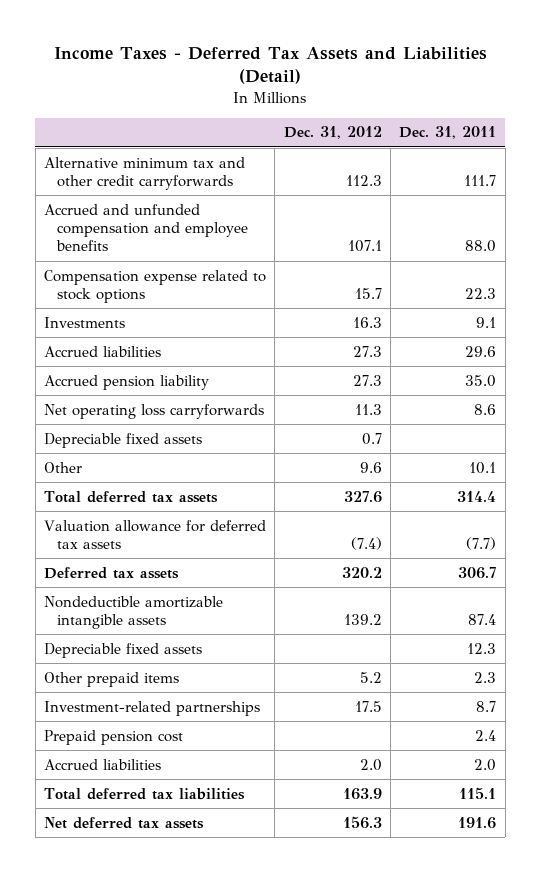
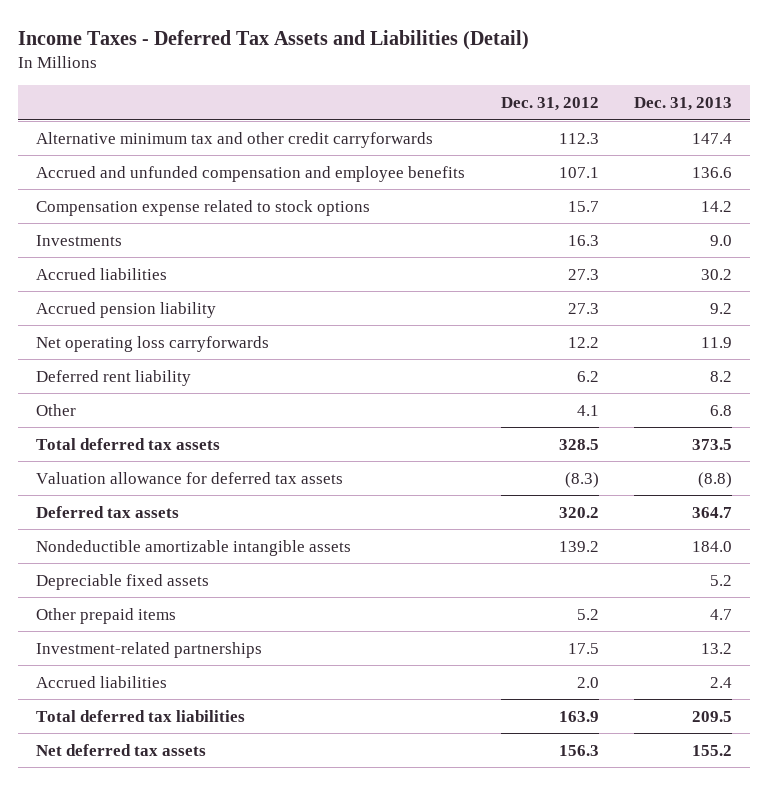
[399,126,497,140] Dec. 31, 2011 -> none
none -> [634,97,733,112] Dec. 31, 2013
[44,432,203,448] Depreciable fixed assets -> none
[354,403,382,415] 11.3 -> [567,336,599,348] 12.2
none -> [36,369,192,386] Deferred rent liability
[359,461,382,473] 9.6 -> [576,404,599,416] 4.1
[343,490,382,503] 327.6 -> [558,438,599,450] 328.5
[350,537,382,551] (7.4) -> [564,471,599,488] (8.3)
[44,729,184,745] Prepaid pension cost -> none

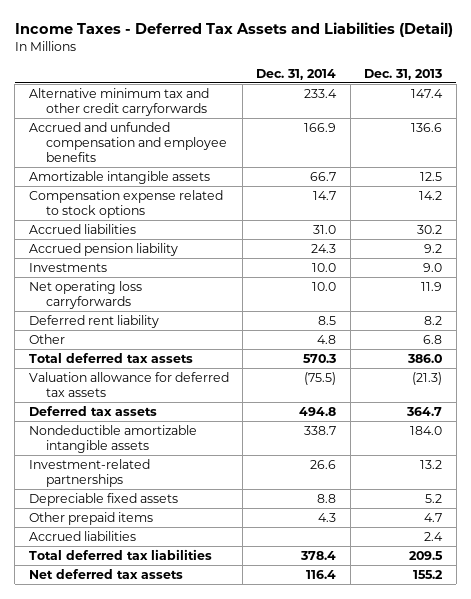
[500,97,599,112] Dec. 31, 2012 -> none
none -> [256,68,337,80] Dec. 31, 2014
none -> [28,170,210,184] Amortizable intangible assets
[36,234,123,246] Investments -> [28,262,107,272] Investments
[692,438,733,450] 373.5 -> [407,353,443,363] 386.0
[698,471,733,488] (8.8) -> [412,371,443,385] (21.3)
[36,641,263,658] Investment-related partnerships -> [28,458,150,487] Investment-related partnerships

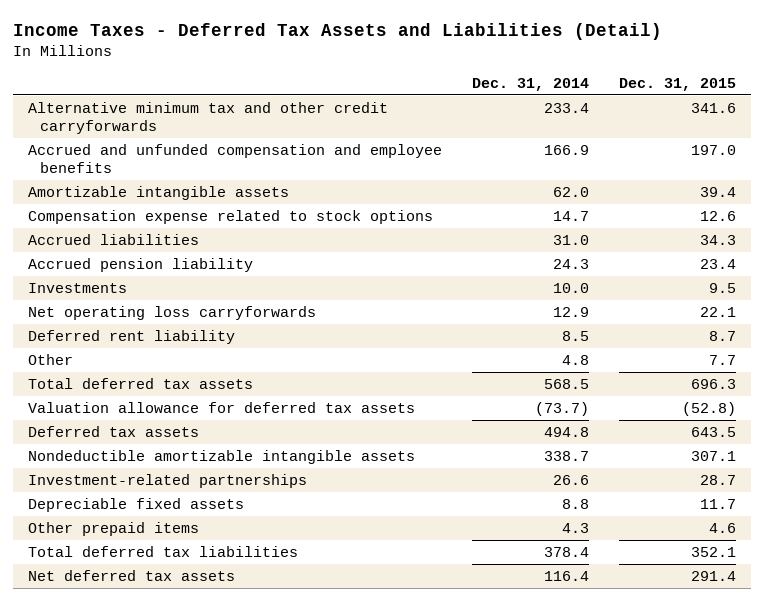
[364,68,443,80] Dec. 31, 2013 -> none
none -> [618,77,736,91] Dec. 31, 2015
[310,171,337,181] 66.7 -> [552,186,589,197] 62.0
[312,281,337,291] 10.0 -> [552,306,589,317] 12.9
[303,353,337,363] 570.3 -> [543,378,589,389] 568.5
[304,371,337,385] (75.5) -> [534,401,589,416] (73.7)
[28,530,136,541] Accrued liabilities -> none

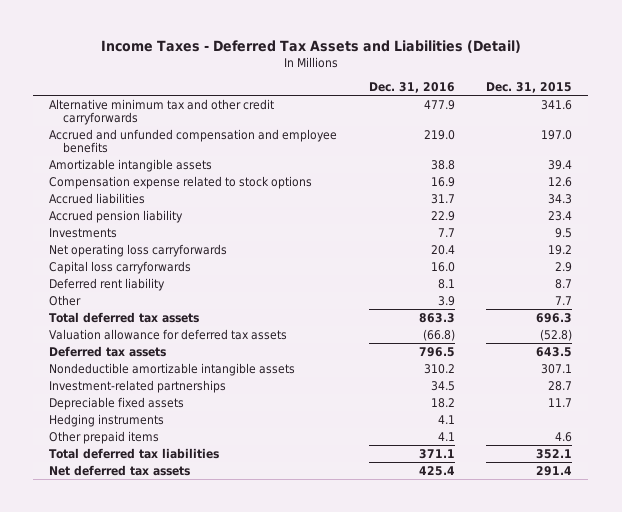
[471,77,589,91] Dec. 31, 2014 -> none
none -> [368,82,455,94] Dec. 31, 2016
[699,306,736,317] 22.1 -> [548,244,573,255] 19.2
none -> [49,260,192,274] Capital loss carryforwards
none -> [49,413,165,427] Hedging instruments

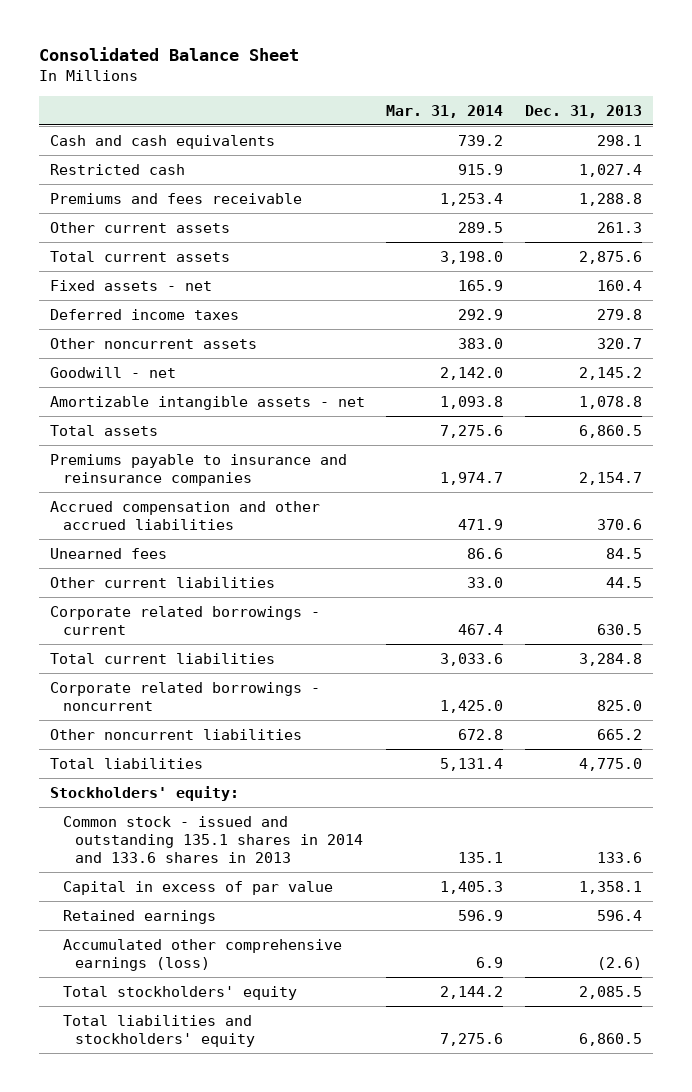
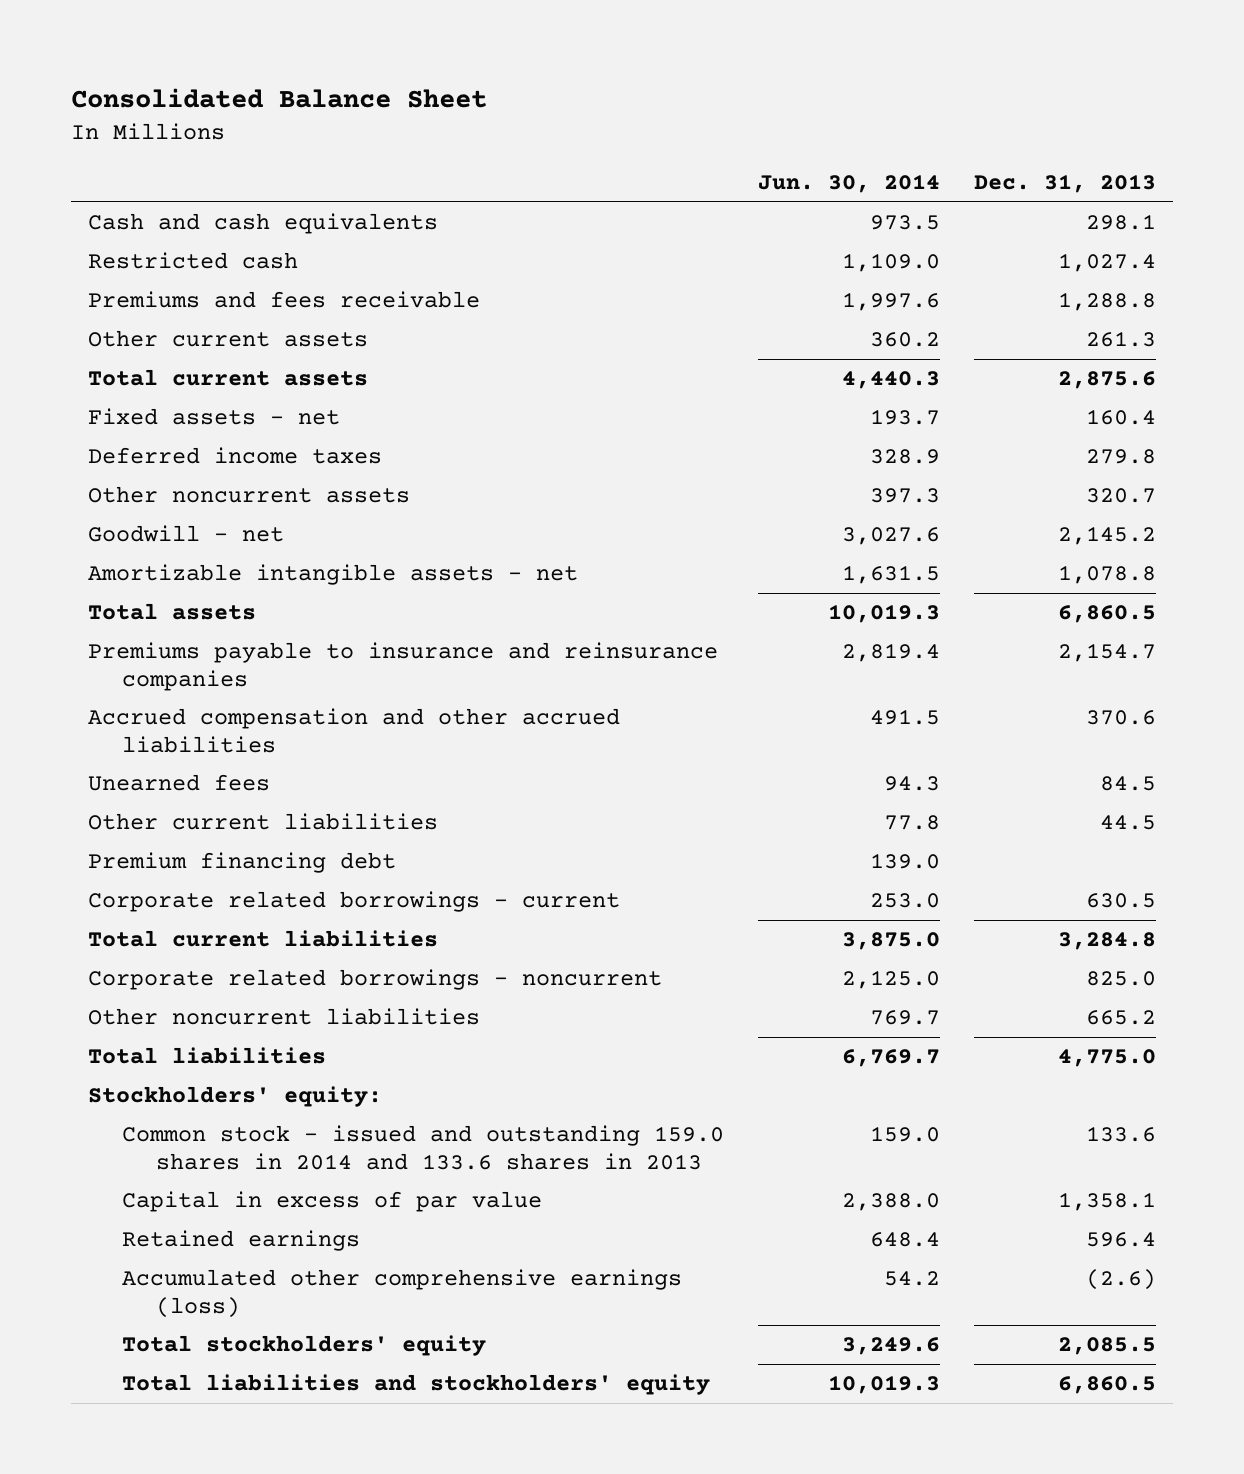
[386,104,504,118] Mar. 31, 2014 -> none
none -> [758,174,941,194] Jun. 30, 2014
none -> [87,852,396,874] Premium financing debt
[62,815,364,863] Common stock - issued and outstanding 135.1 shares in 2014 and 133.6 shares in 2013 -> [122,1125,725,1170] Common stock - issued and outstanding 159.0 shares in 2014 and 133.6 shares in 2013

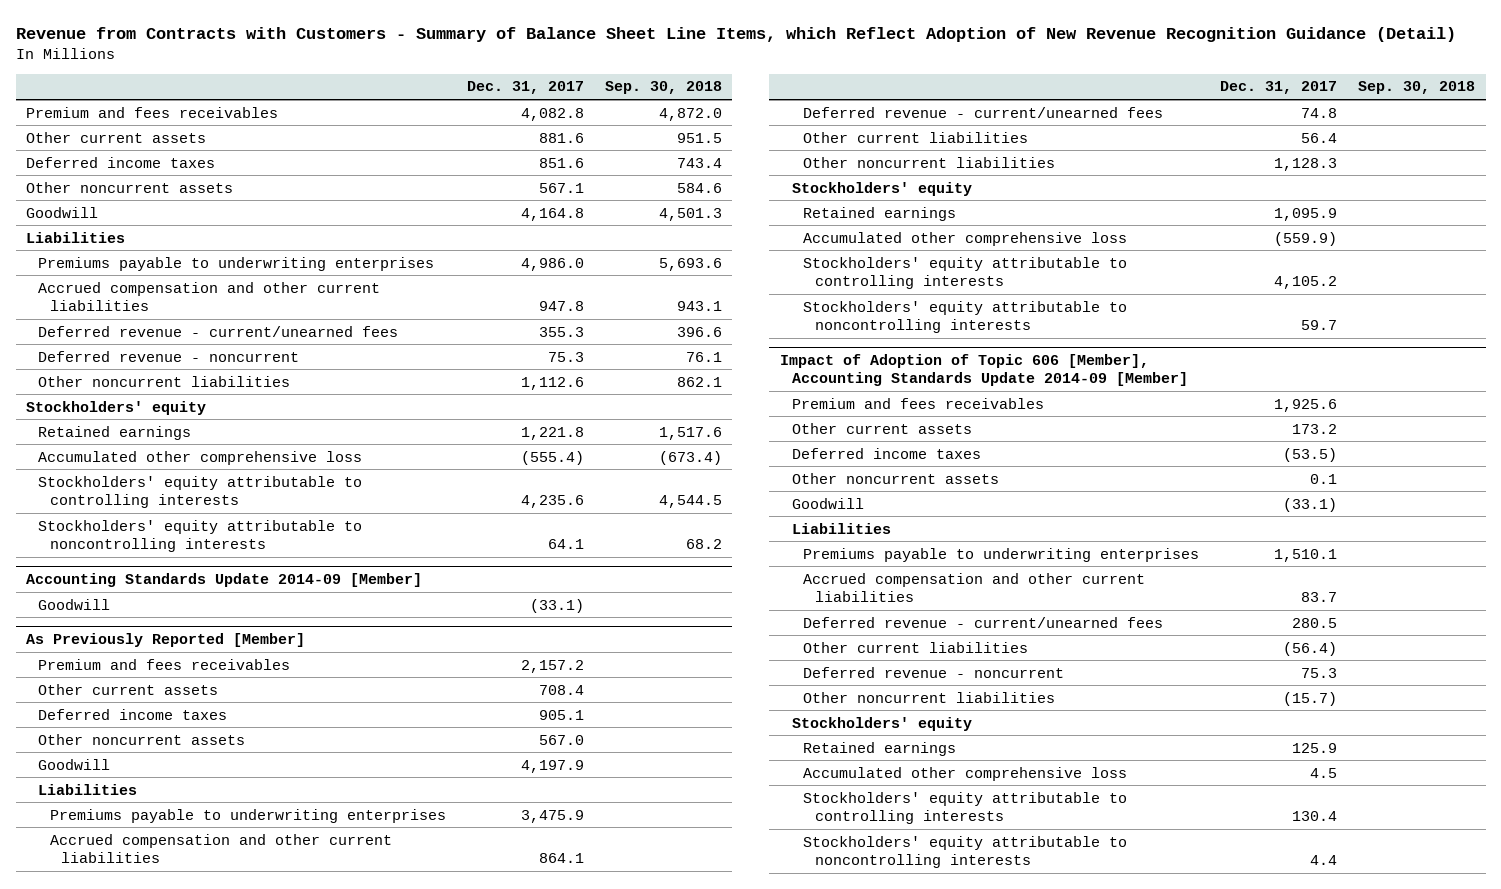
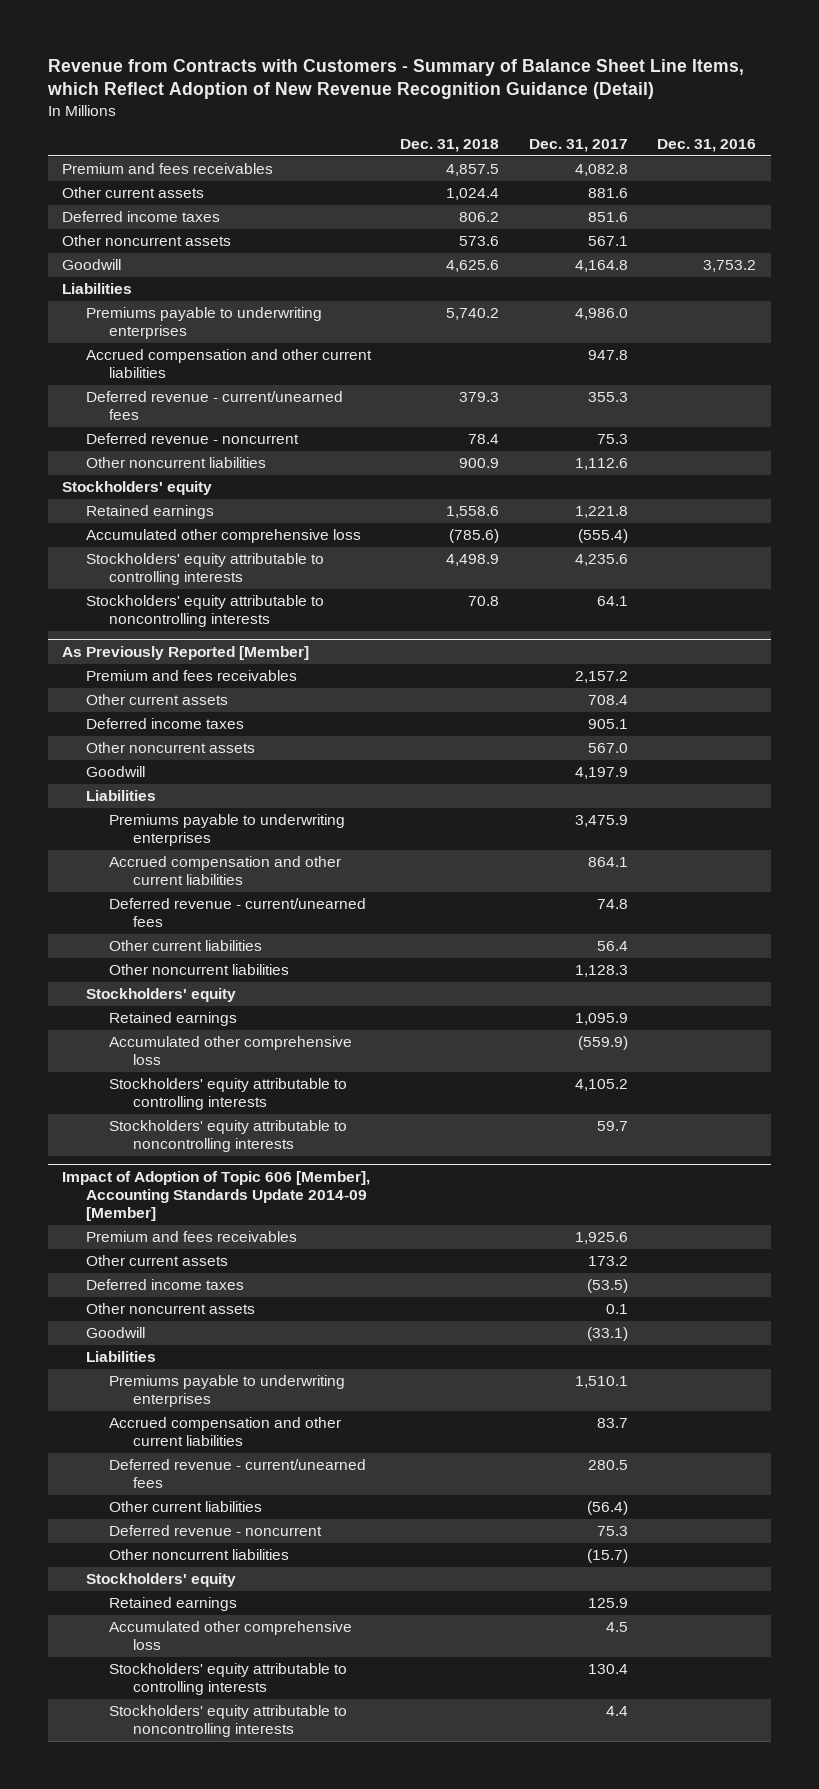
[604,81,722,95] Sep. 30, 2018 -> none
none -> [400,138,500,152] Dec. 31, 2018
none -> [657,138,757,152] Dec. 31, 2016
[26,572,423,587] Accounting Standards Update 2014-09 [Member] -> none
[37,598,110,610] Goodwill -> none

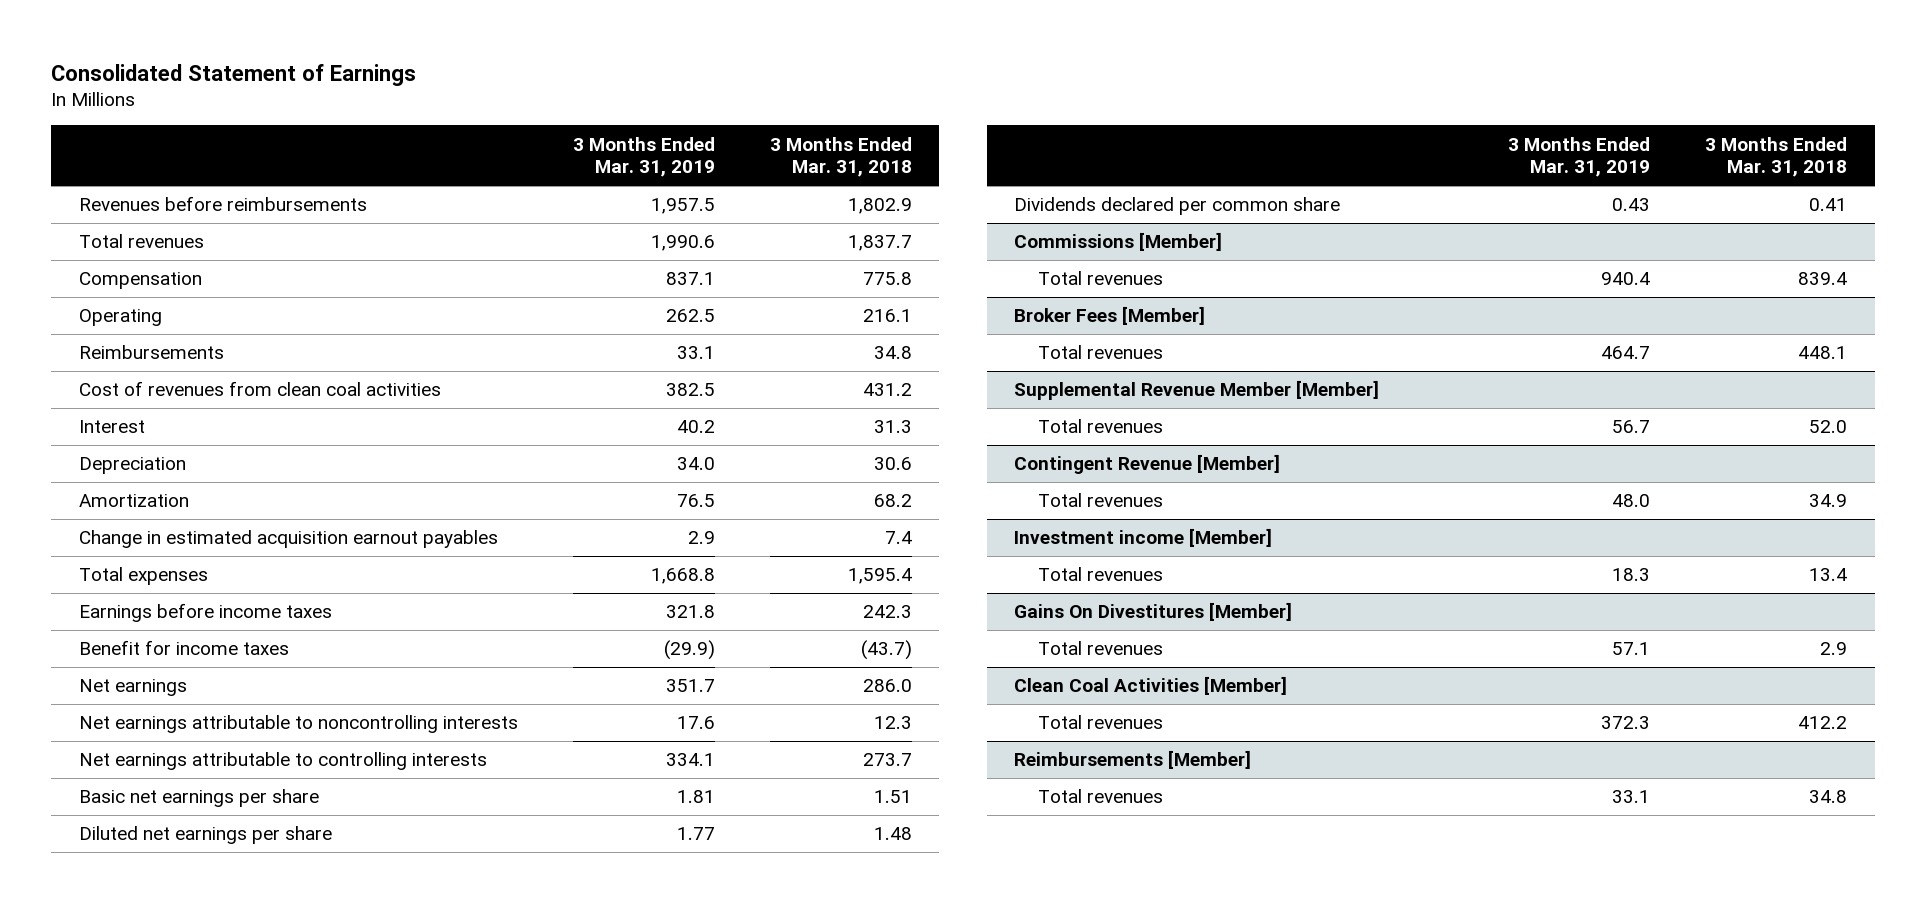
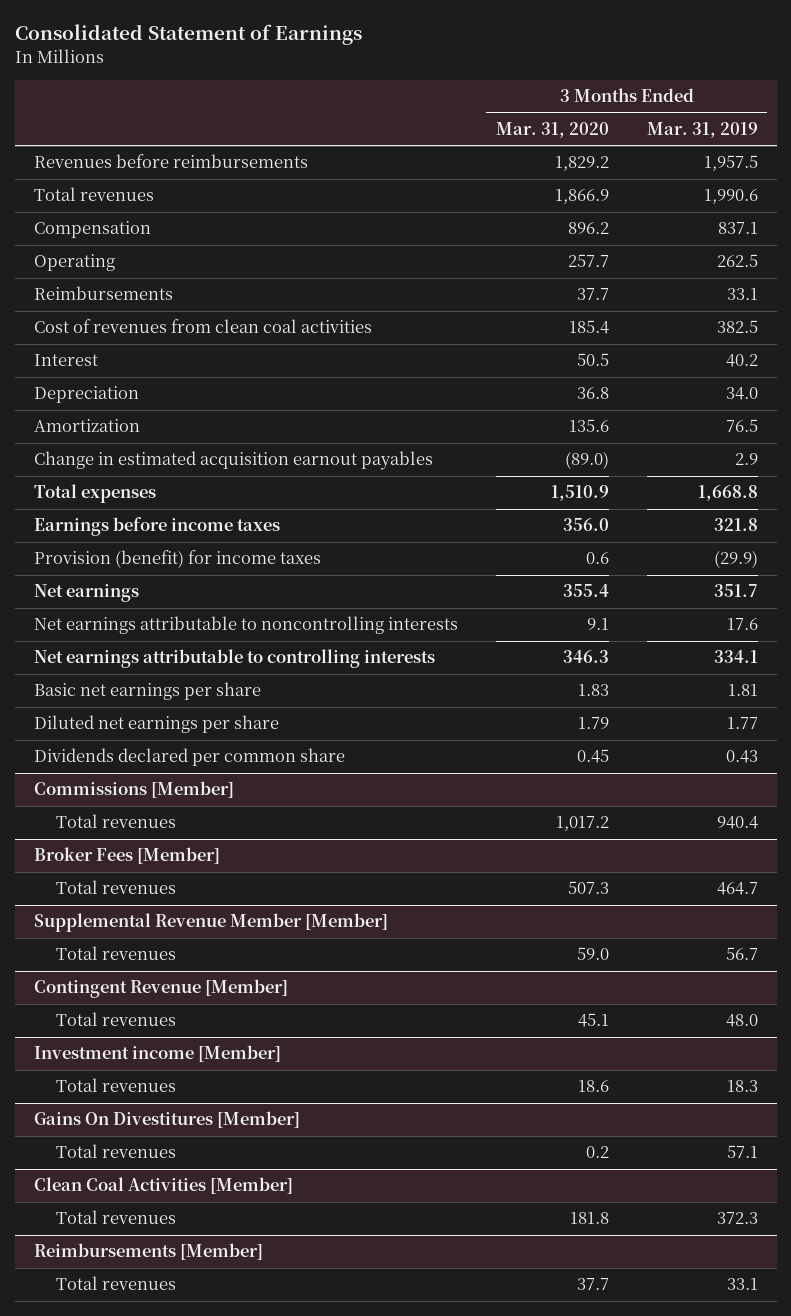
[769,136,912,178] 3 Months Ended Mar. 31, 2018 -> none
none -> [495,121,609,138] Mar. 31, 2020
[78,640,289,656] Benefit for income taxes -> [33,550,321,569] Provision (benefit) for income taxes

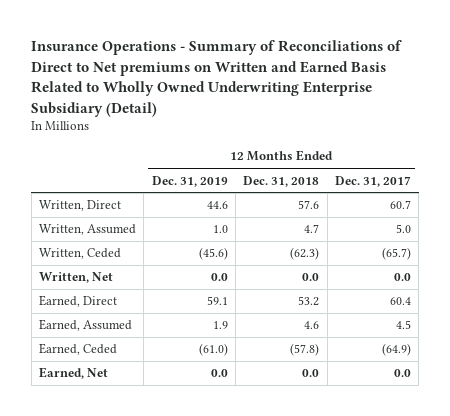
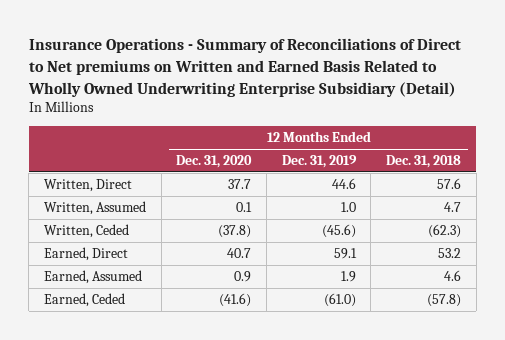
[335,175,412,187] Dec. 31, 2017 -> none
none -> [176,155,253,169] Dec. 31, 2020
[38,272,113,284] Written, Net -> none
[38,367,108,380] Earned, Net -> none

